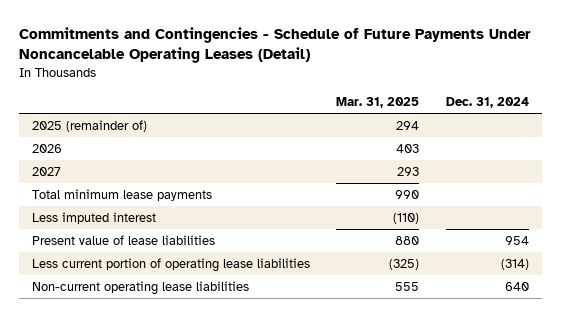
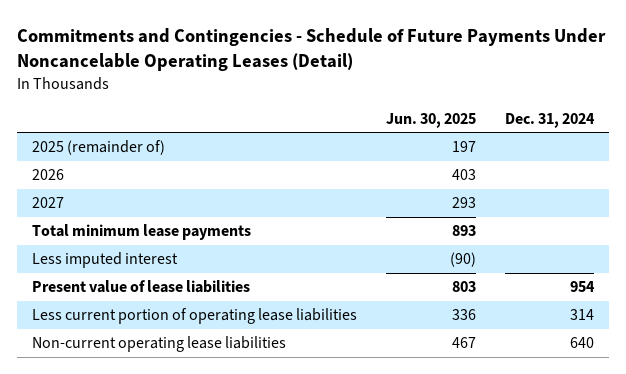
[336,96,420,108] Mar. 31, 2025 -> none
none -> [386,112,477,128] Jun. 30, 2025
[500,259,529,271] (314) -> [570,309,595,321] 314

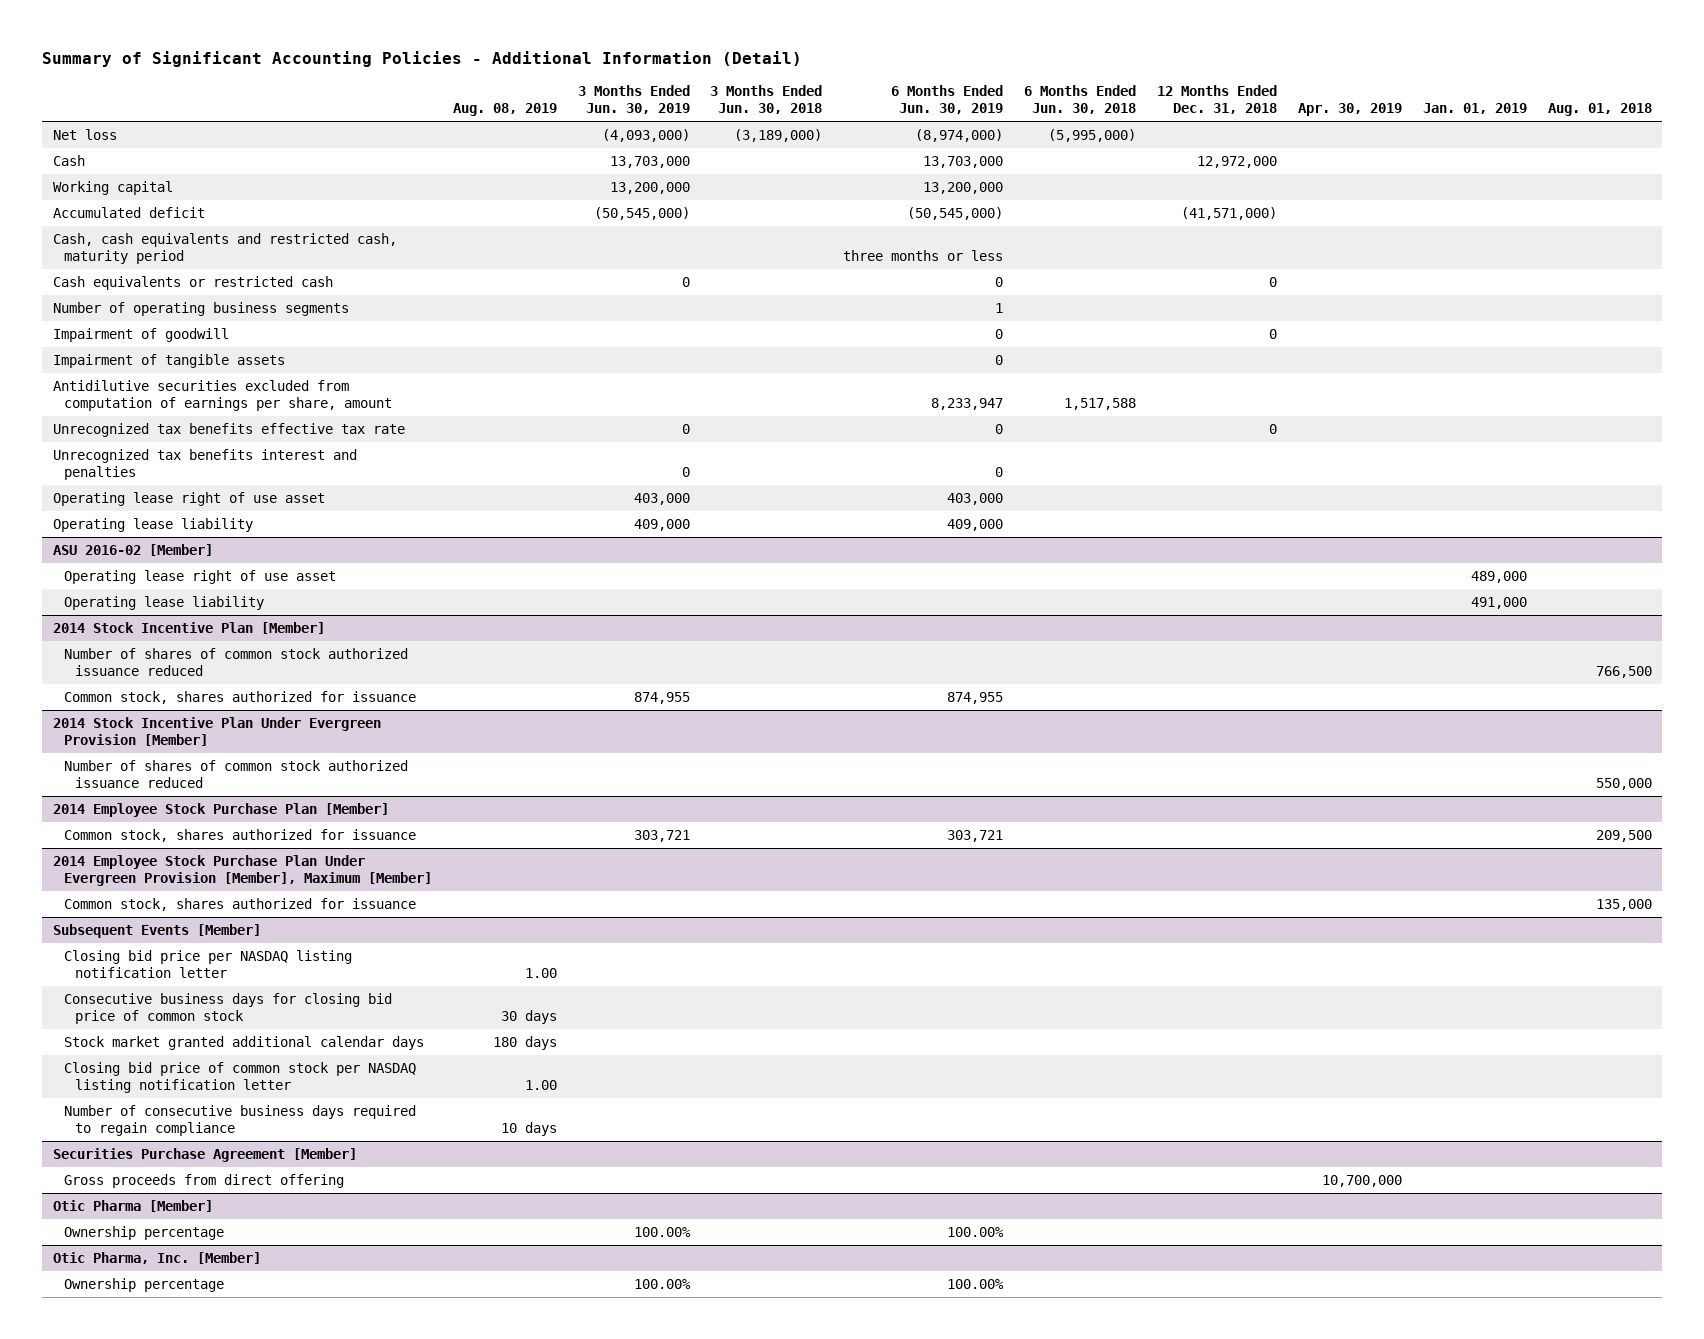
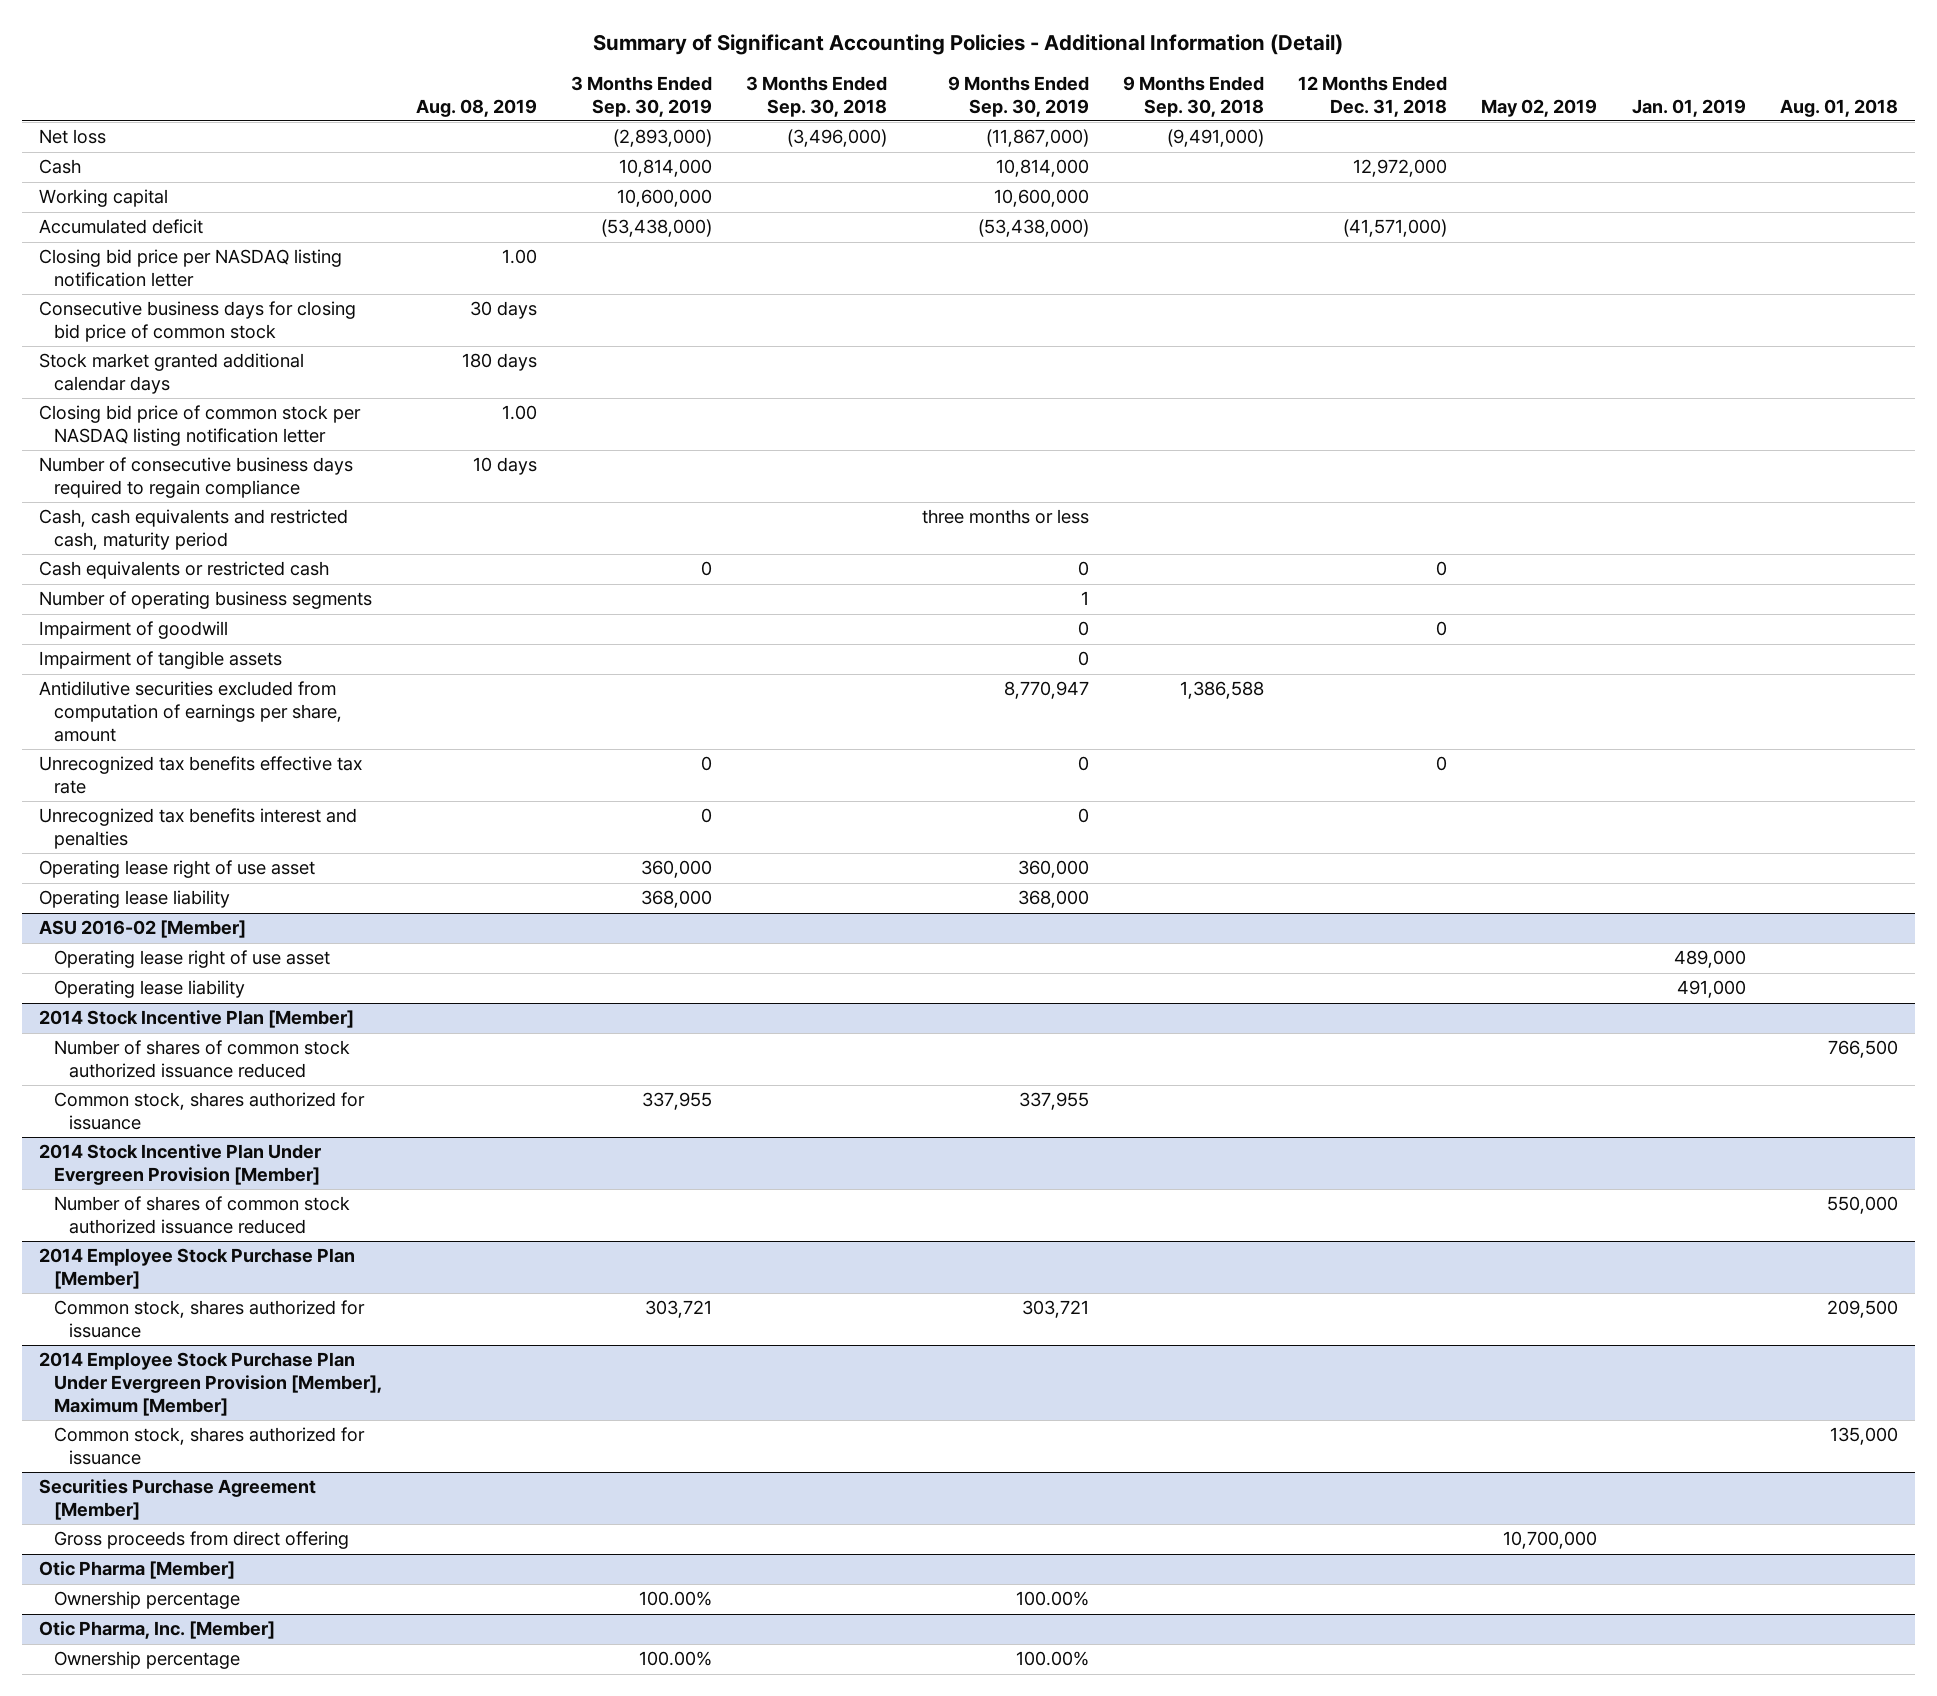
[577,85,690,114] 3 Months Ended Jun. 30, 2019 -> none
[710,85,823,114] 3 Months Ended Jun. 30, 2018 -> none
[891,85,1004,114] 6 Months Ended Jun. 30, 2019 -> none
[1024,85,1137,114] 6 Months Ended Jun. 30, 2018 -> none
[1297,102,1402,116] Apr. 30, 2019 -> none
none -> [571,76,713,117] 3 Months Ended Sep. 30, 2019
none -> [746,76,888,117] 3 Months Ended Sep. 30, 2018
none -> [947,76,1089,117] 9 Months Ended Sep. 30, 2019
none -> [1122,76,1264,117] 9 Months Ended Sep. 30, 2018
none -> [1481,98,1598,117] May 02, 2019
none -> [38,249,342,288] Closing bid price per NASDAQ listing notification letter
none -> [38,301,356,343] Consecutive business days for closing bid price of common stock
none -> [38,353,304,395] Stock market granted additional calendar days
none -> [38,405,361,447] Closing bid price of common stock per NASDAQ listing notification letter
none -> [38,457,353,499] Number of consecutive business days required to regain compliance
[52,924,261,939] Subsequent Events [Member] -> none
[63,950,352,979] Closing bid price per NASDAQ listing notification letter -> none
[63,993,392,1025] Consecutive business days for closing bid price of common stock -> none
[63,1036,424,1051] Stock market granted additional calendar days -> none
[63,1062,416,1094] Closing bid price of common stock per NASDAQ listing notification letter -> none
[63,1105,416,1137] Number of consecutive business days required to regain compliance -> none

